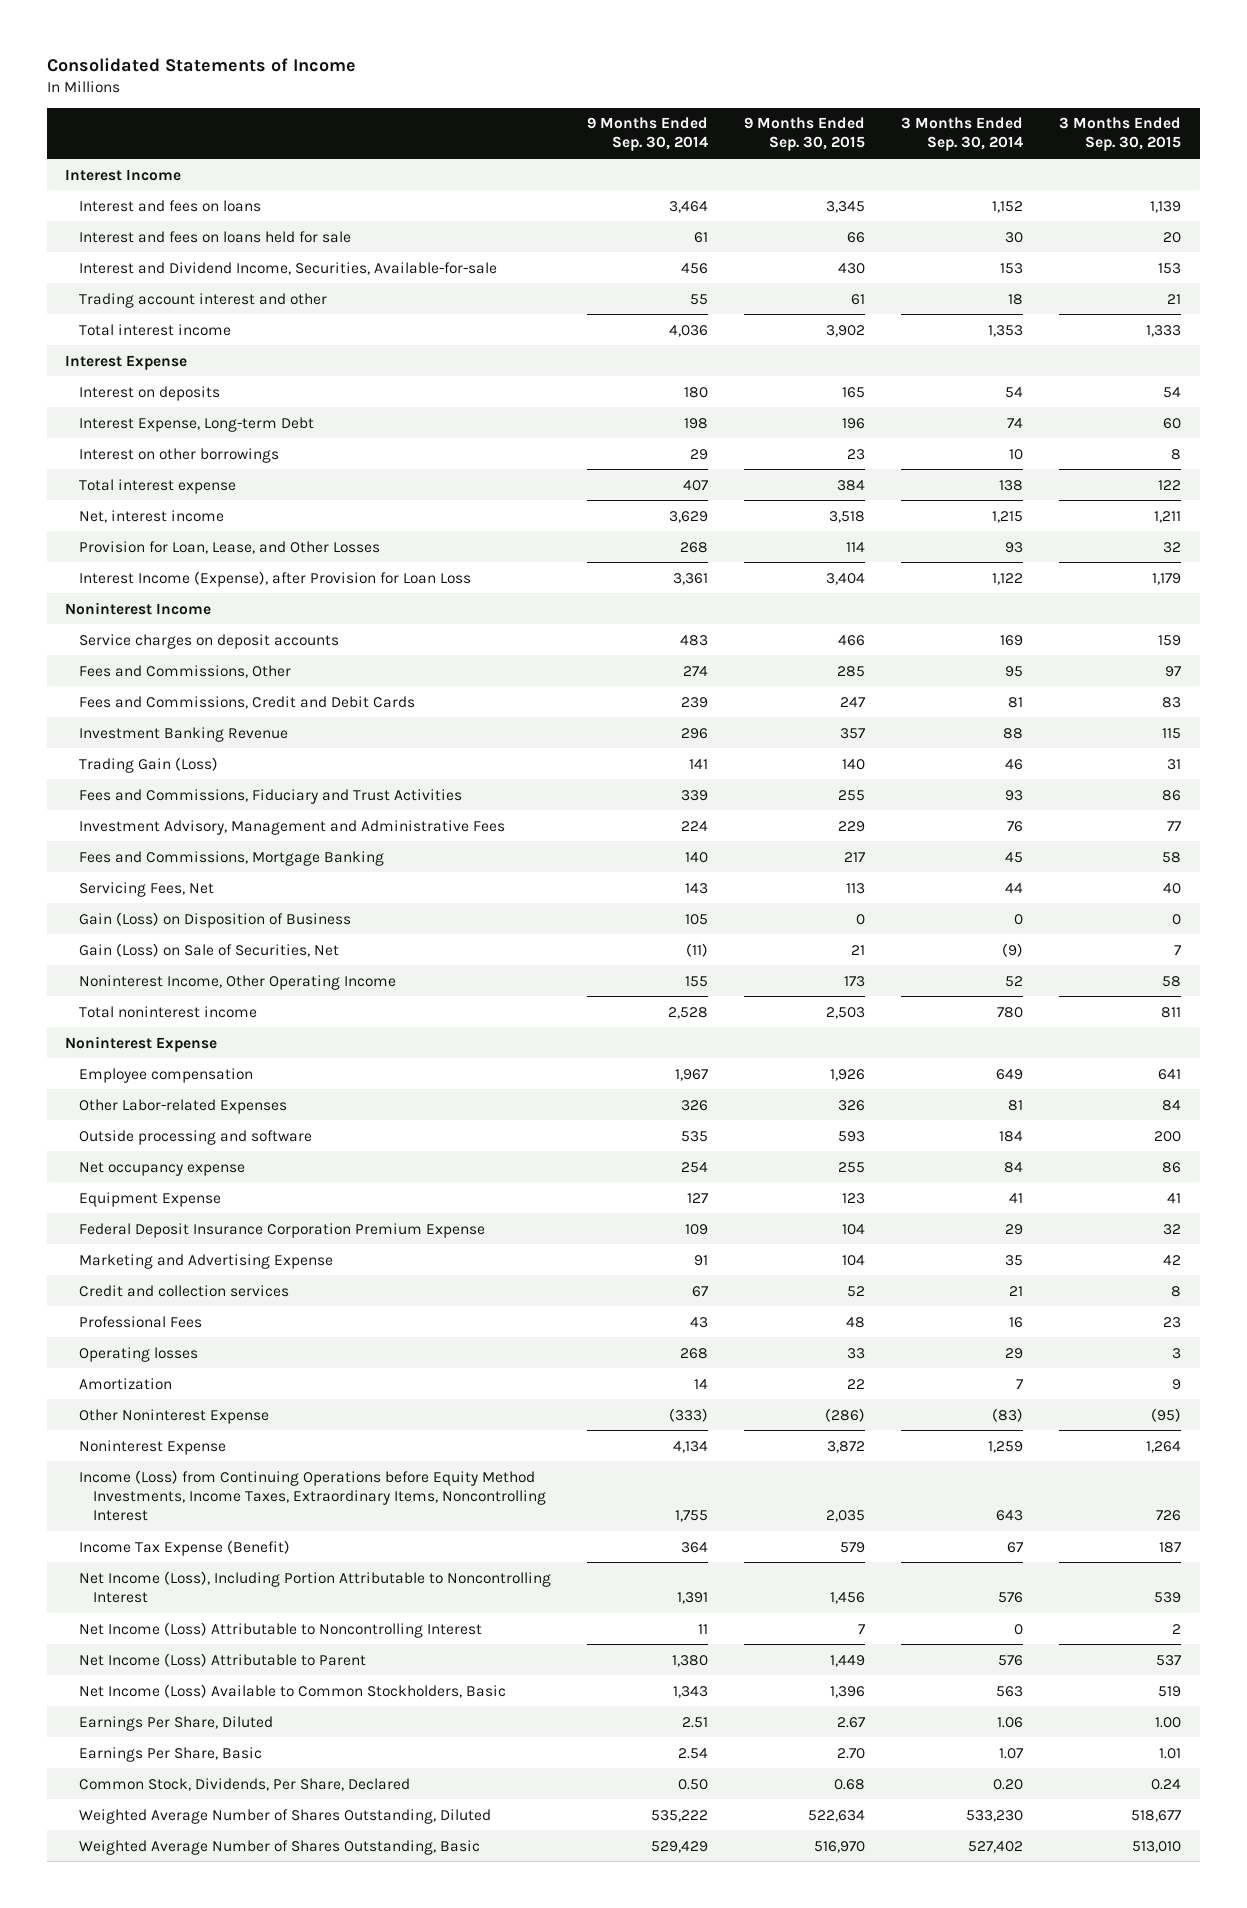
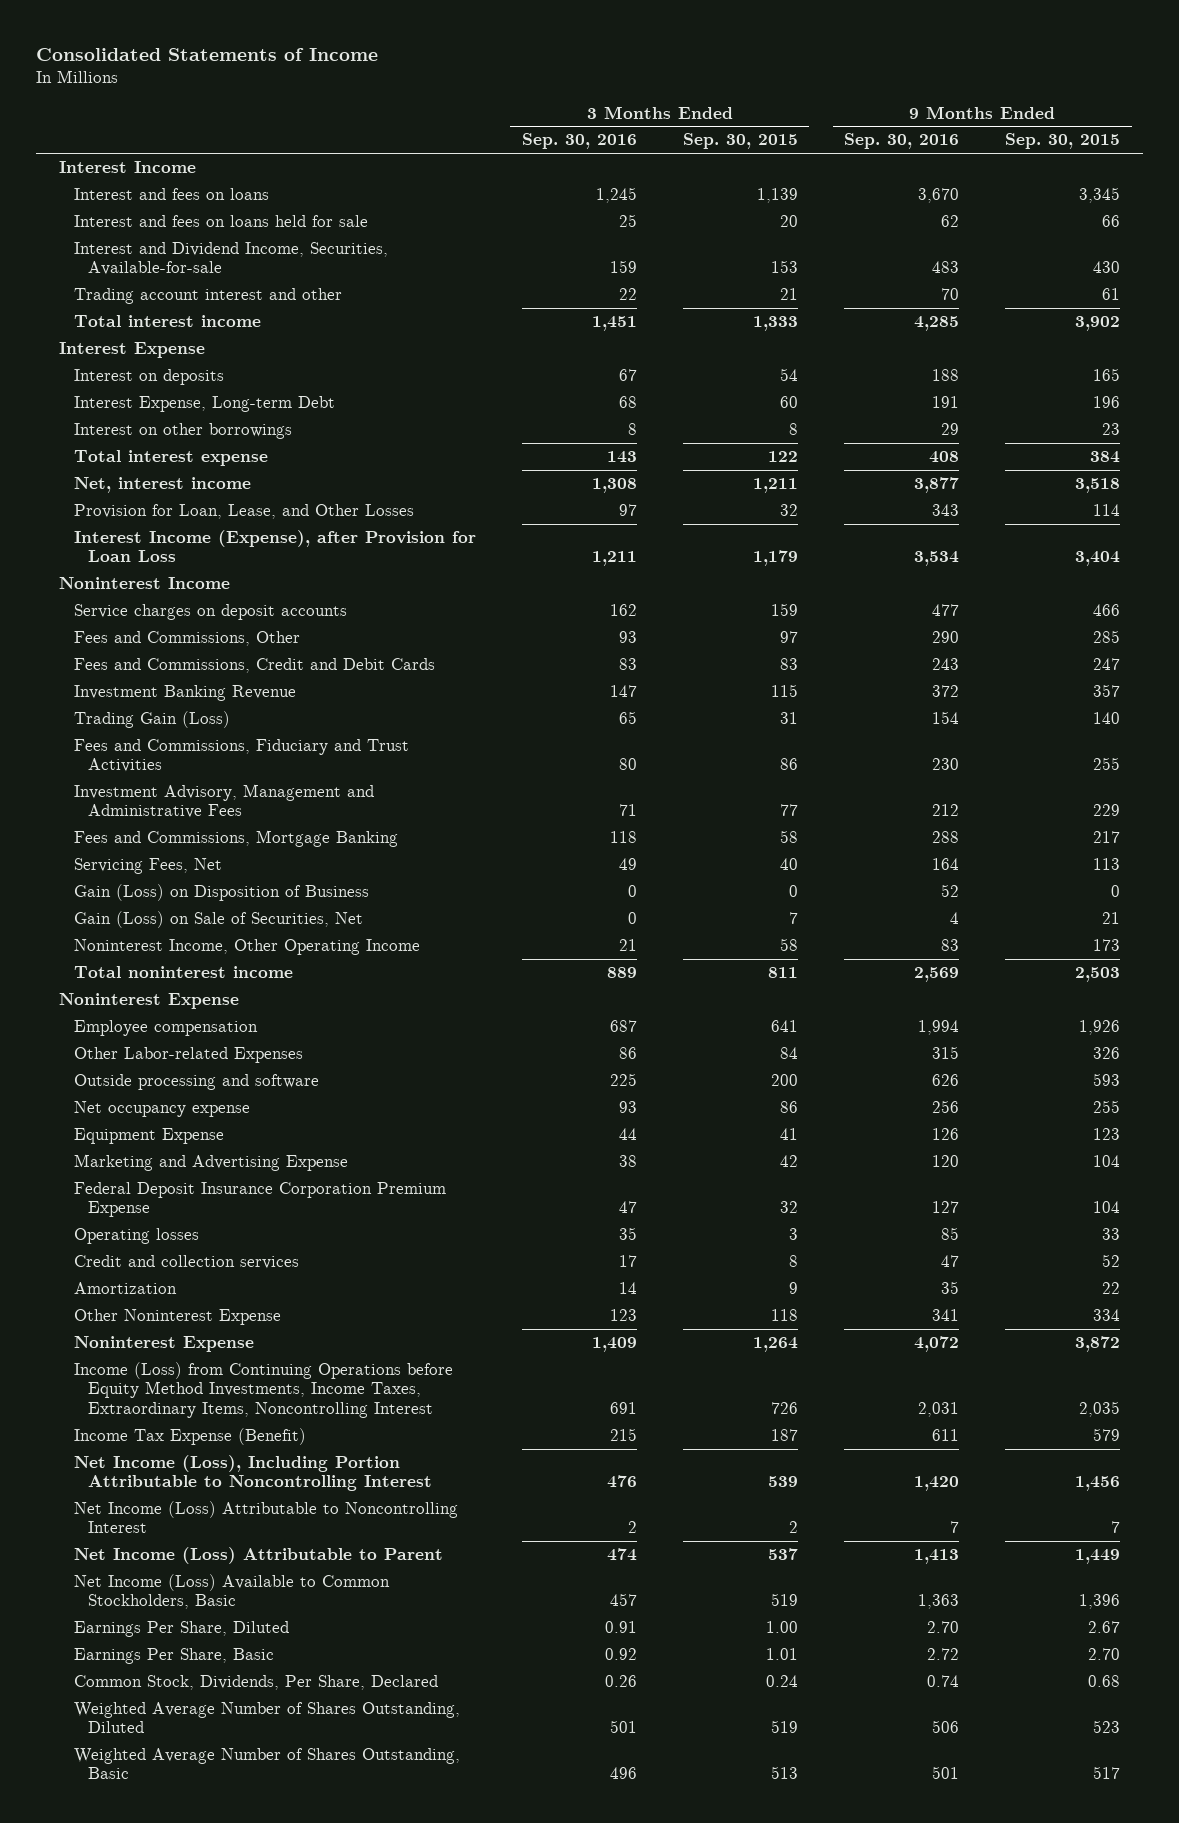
[587,117,709,152] 9 Months Ended Sep. 30, 2014 -> none
[901,117,1024,152] 3 Months Ended Sep. 30, 2014 -> none
none -> [521,133,637,150] Sep. 30, 2016
none -> [844,133,960,150] Sep. 30, 2016
[78,1315,202,1328] Professional Fees -> none
[78,1222,485,1238] Federal Deposit Insurance Corporation Premium Expense -> [73,1181,446,1218] Federal Deposit Insurance Corporation Premium Expense
[78,1284,289,1297] Credit and collection services -> [73,1254,299,1269] Credit and collection services
[825,1407,866,1422] (286) -> [1093,1308,1121,1321] 334
[1151,1407,1182,1422] (95) -> [770,1308,798,1321] 118
[808,1809,866,1822] 522,634 -> [1093,1720,1121,1734] 523
[1131,1809,1182,1822] 518,677 -> [770,1720,798,1734] 519
[814,1840,866,1853] 516,970 -> [1093,1766,1121,1780] 517
[1132,1840,1182,1853] 513,010 -> [770,1766,798,1780] 513

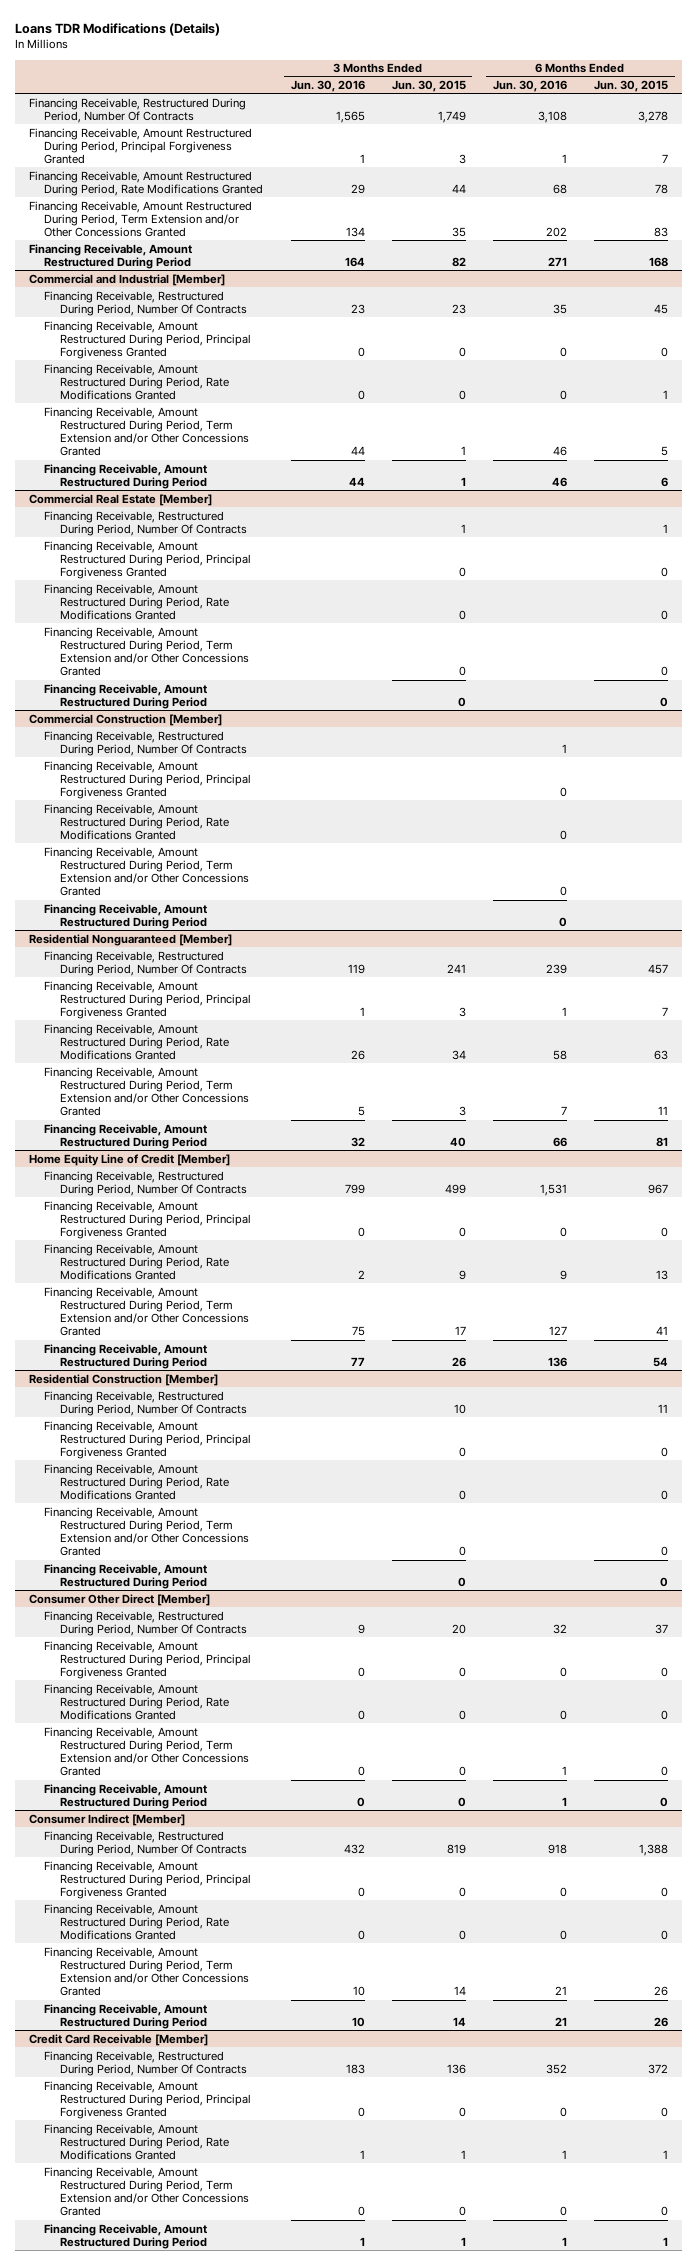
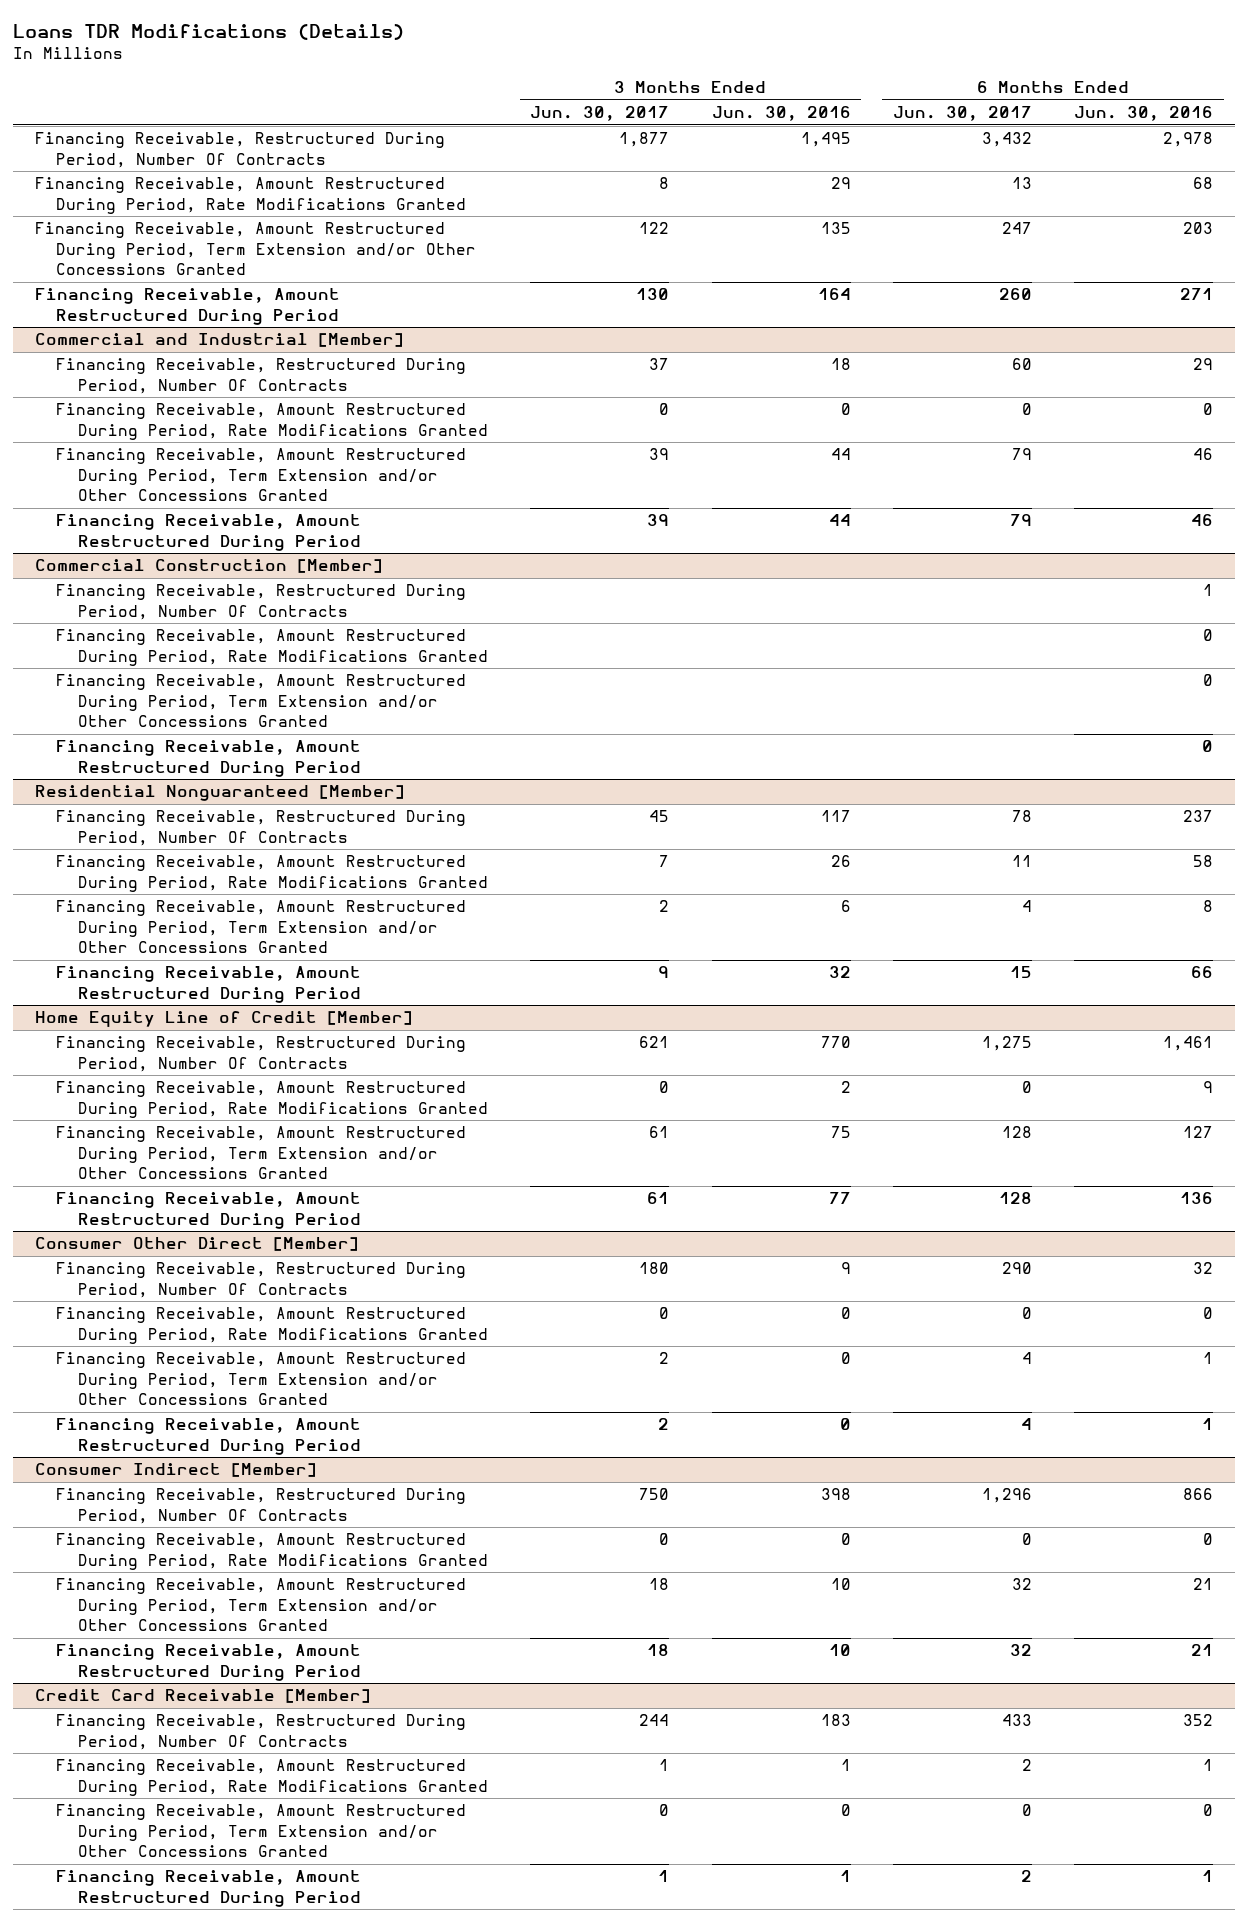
[391,79,466,92] Jun. 30, 2015 -> none
[593,79,668,92] Jun. 30, 2015 -> none
none -> [530,105,670,121] Jun. 30, 2017
none -> [893,105,1033,121] Jun. 30, 2017
[28,127,252,164] Financing Receivable, Amount Restructured During Period, Principal Forgiveness Granted -> none
[335,110,365,123] 1,565 -> [800,132,851,148] 1,495
[537,110,567,123] 3,108 -> [1163,132,1214,148] 2,978
[345,226,365,237] 134 -> [820,222,851,235] 135
[545,226,567,237] 202 -> [1183,222,1214,235] 203
[44,320,251,359] Financing Receivable, Amount Restructured During Period, Principal Forgiveness Granted -> none
[350,303,365,314] 23 -> [830,358,851,371] 18
[552,303,567,314] 35 -> [1193,358,1214,371] 29
[28,493,212,506] Commercial Real Estate [Member] -> none
[44,510,247,536] Financing Receivable, Restructured During Period, Number Of Contracts -> none
[44,540,251,579] Financing Receivable, Amount Restructured During Period, Principal Forgiveness Granted -> none
[44,583,229,620] Financing Receivable, Amount Restructured During Period, Rate Modifications Granted -> none
[44,626,249,677] Financing Receivable, Amount Restructured During Period, Term Extension and/or Other Concessions Granted -> none
[44,683,208,709] Financing Receivable, Amount Restructured During Period -> none
[44,760,251,799] Financing Receivable, Amount Restructured During Period, Principal Forgiveness Granted -> none
[44,980,251,1019] Financing Receivable, Amount Restructured During Period, Principal Forgiveness Granted -> none
[347,963,365,974] 119 -> [820,810,851,823] 117
[545,963,567,974] 239 -> [1183,810,1214,823] 237
[357,1106,365,1117] 5 -> [840,900,851,913] 6
[560,1106,567,1116] 7 -> [1203,900,1214,913] 8
[44,1200,251,1239] Financing Receivable, Amount Restructured During Period, Principal Forgiveness Granted -> none
[344,1183,365,1194] 799 -> [820,1036,851,1049] 770
[539,1183,567,1196] 1,531 -> [1163,1036,1214,1052] 1,461
[28,1373,218,1386] Residential Construction [Member] -> none
[44,1390,247,1416] Financing Receivable, Restructured During Period, Number Of Contracts -> none
[44,1420,251,1459] Financing Receivable, Amount Restructured During Period, Principal Forgiveness Granted -> none
[44,1463,229,1500] Financing Receivable, Amount Restructured During Period, Rate Modifications Granted -> none
[44,1506,249,1557] Financing Receivable, Amount Restructured During Period, Term Extension and/or Other Concessions Granted -> none
[44,1563,208,1589] Financing Receivable, Amount Restructured During Period -> none
[44,1640,251,1679] Financing Receivable, Amount Restructured During Period, Principal Forgiveness Granted -> none
[44,1860,251,1899] Financing Receivable, Amount Restructured During Period, Principal Forgiveness Granted -> none
[343,1843,365,1854] 432 -> [820,1488,851,1501] 398
[547,1843,567,1854] 918 -> [1183,1488,1214,1501] 866
[44,2080,251,2119] Financing Receivable, Amount Restructured During Period, Principal Forgiveness Granted -> none

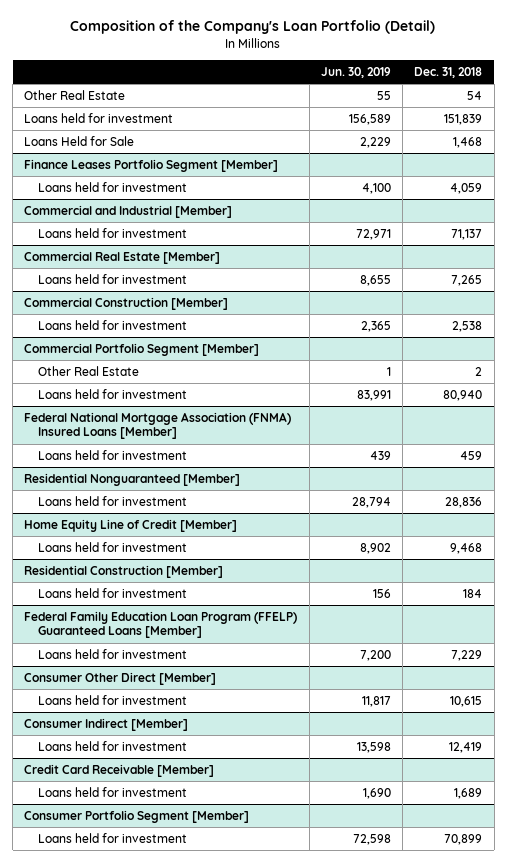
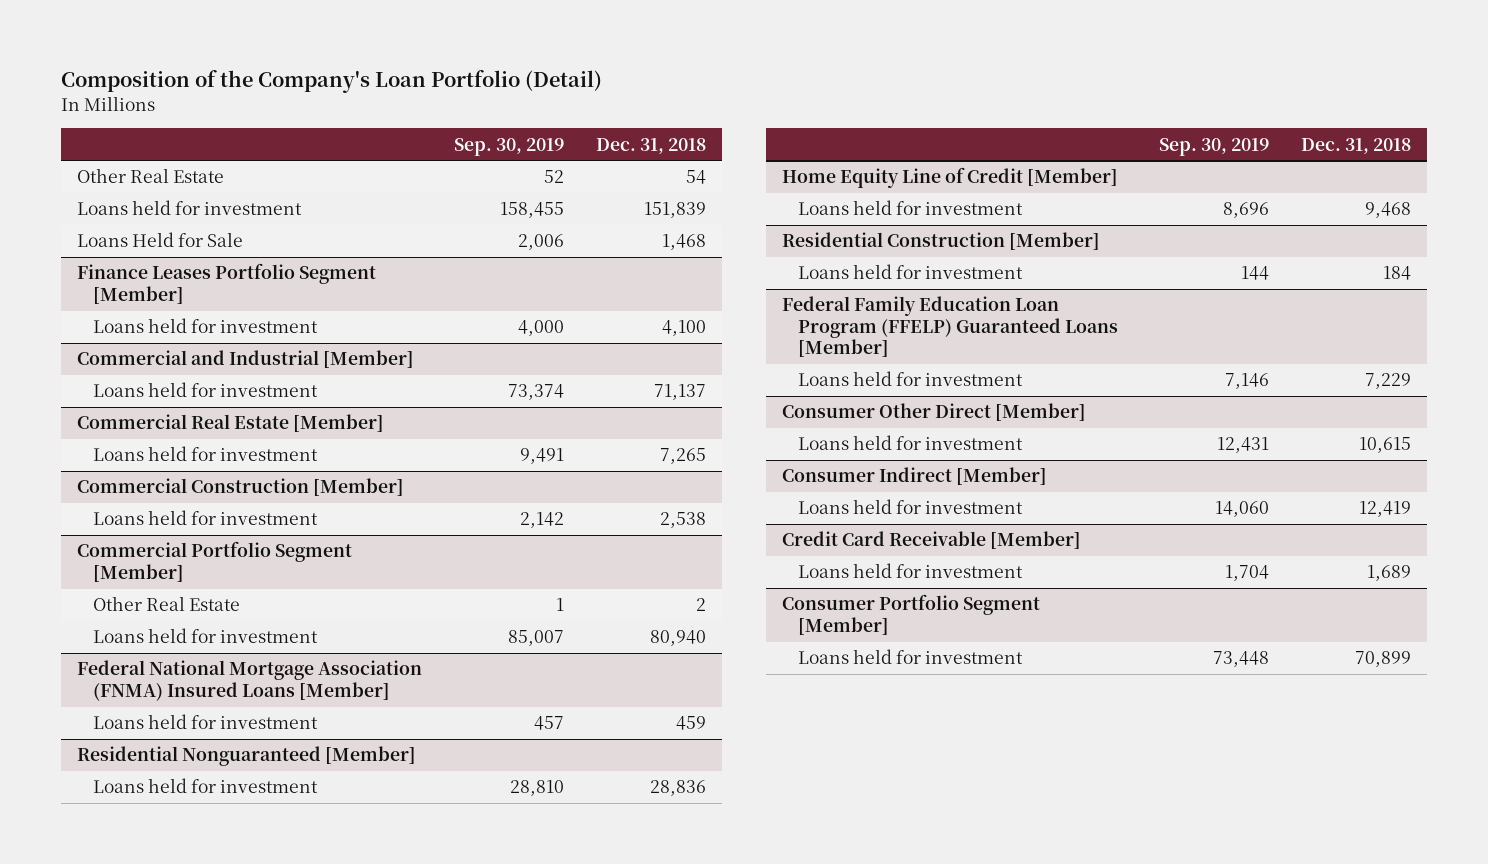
[320,67,391,79] Jun. 30, 2019 -> none
none -> [453,137,564,156] Sep. 30, 2019
[450,182,483,194] 4,059 -> [662,320,707,337] 4,100

